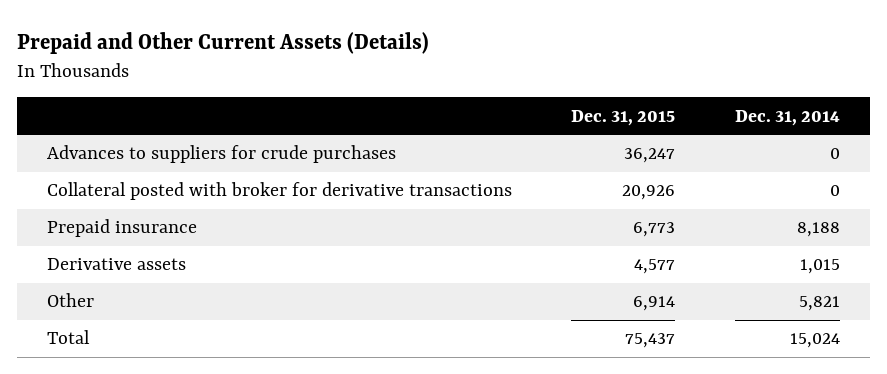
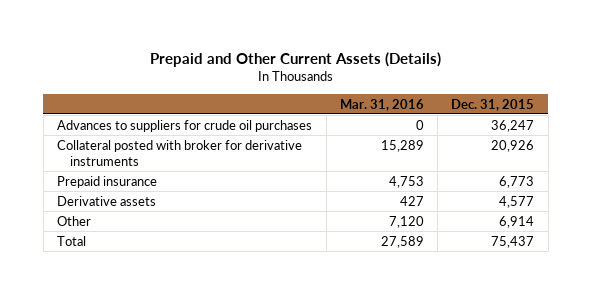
[734,109,840,126] Dec. 31, 2014 -> none
none -> [339,98,424,111] Mar. 31, 2016
[46,145,396,164] Advances to suppliers for crude purchases -> [57,119,313,132] Advances to suppliers for crude oil purchases
[46,182,512,201] Collateral posted with broker for derivative transactions -> [57,139,303,166] Collateral posted with broker for derivative instruments

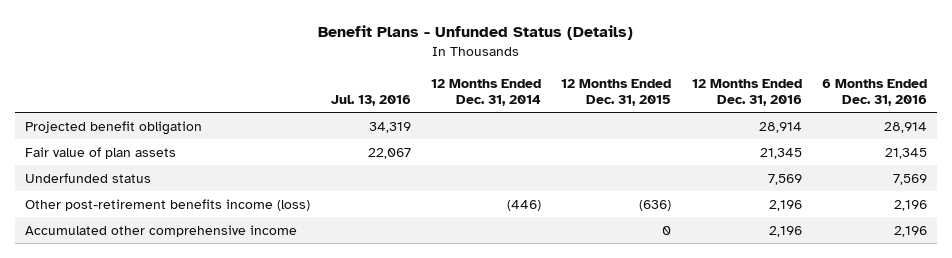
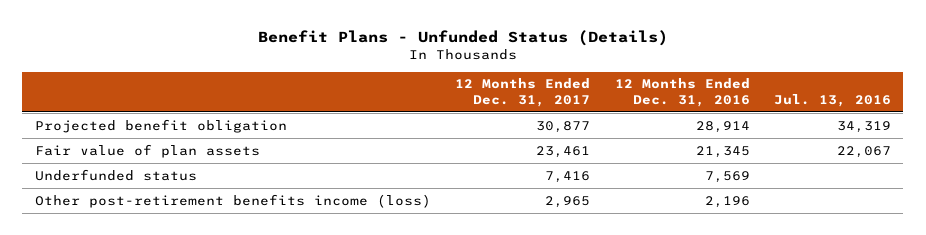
[430,78,541,107] 12 Months Ended Dec. 31, 2014 -> none
[561,78,672,107] 12 Months Ended Dec. 31, 2015 -> none
[822,78,928,107] 6 Months Ended Dec. 31, 2016 -> none
none -> [455,78,591,107] 12 Months Ended Dec. 31, 2017
[25,224,298,237] Accumulated other comprehensive income -> none

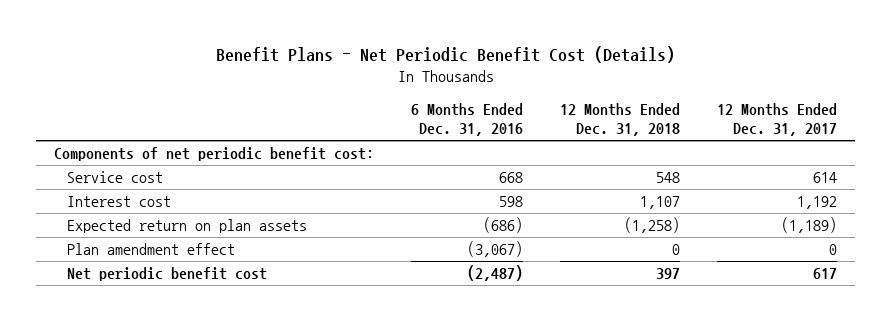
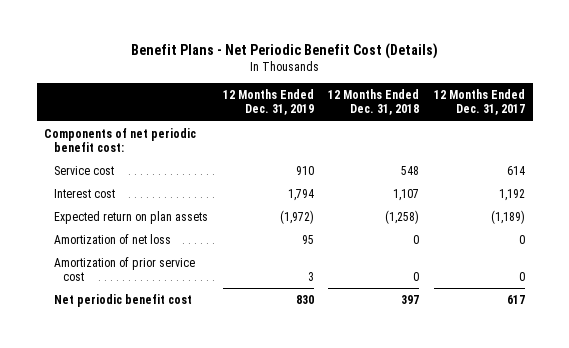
[411,102,524,137] 6 Months Ended Dec. 31, 2016 -> none
none -> [222,89,314,116] 12 Months Ended Dec. 31, 2019
[66,242,235,255] Plan amendment effect -> none
none -> [53,233,171,244] Amortization of net loss
none -> [53,256,195,281] Amortization of prior service cost

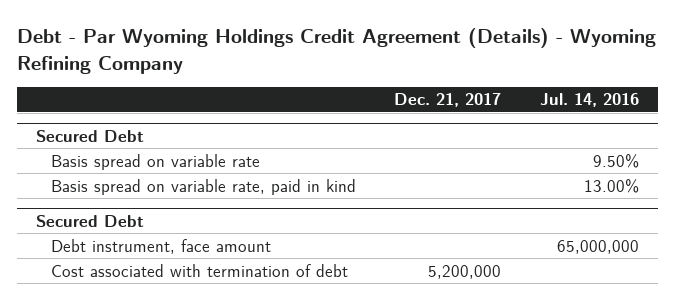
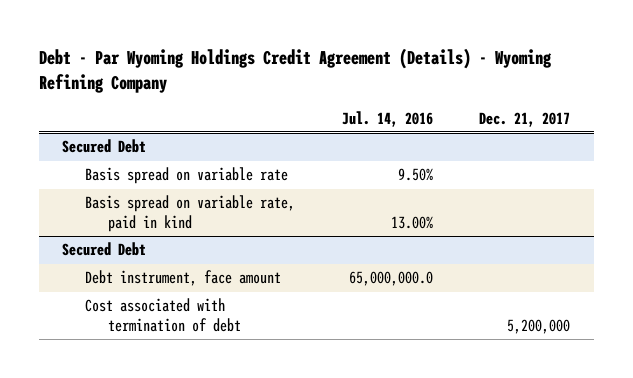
[556,239,639,254] 65,000,000 -> [348,271,433,287] 65,000,000.0

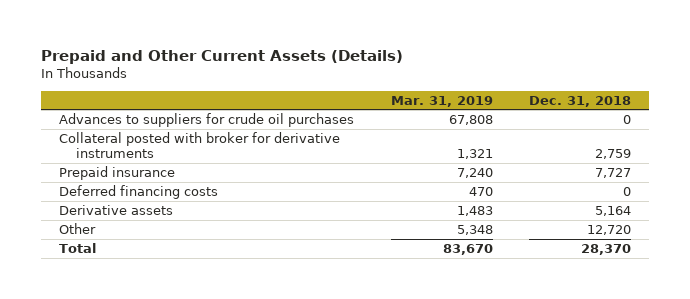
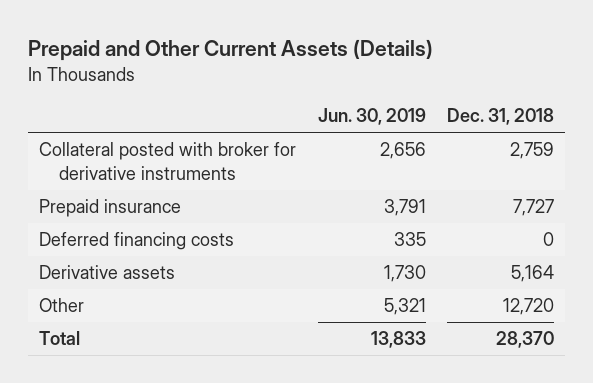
[390,95,493,107] Mar. 31, 2019 -> none
none -> [317,107,426,125] Jun. 30, 2019
[59,113,355,128] Advances to suppliers for crude oil purchases -> none

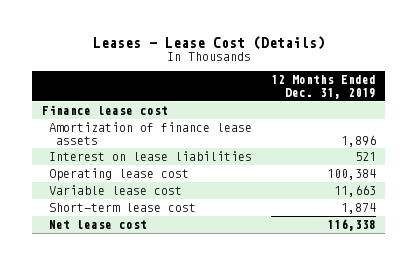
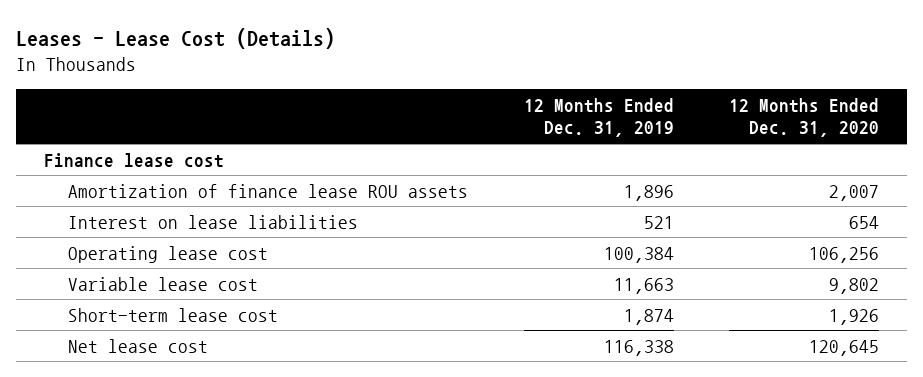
none -> [729,97,880,138] 12 Months Ended Dec. 31, 2020
[48,121,252,145] Amortization of finance lease assets -> [67,183,468,198] Amortization of finance lease ROU assets

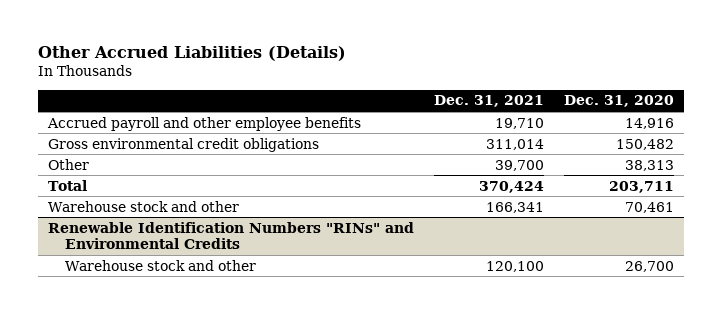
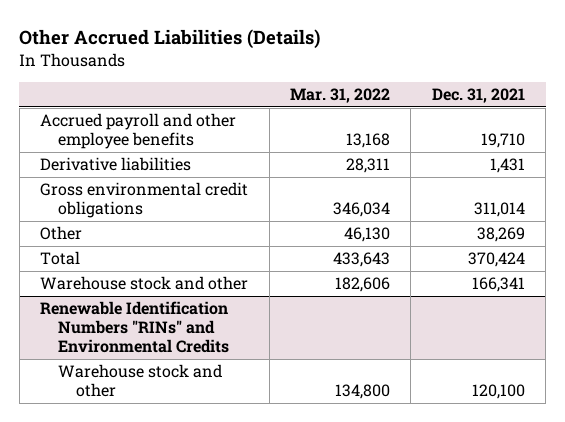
[563,95,674,108] Dec. 31, 2020 -> none
none -> [290,88,391,104] Mar. 31, 2022
none -> [40,157,192,172] Derivative liabilities
[494,159,544,171] 39,700 -> [476,227,525,243] 38,269

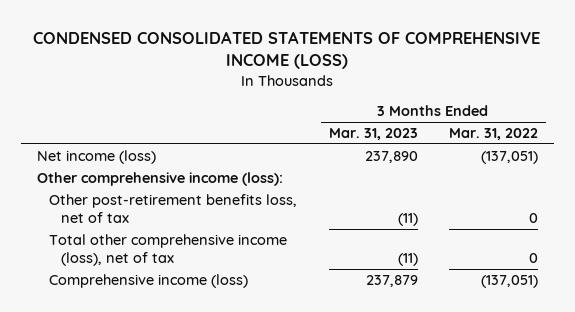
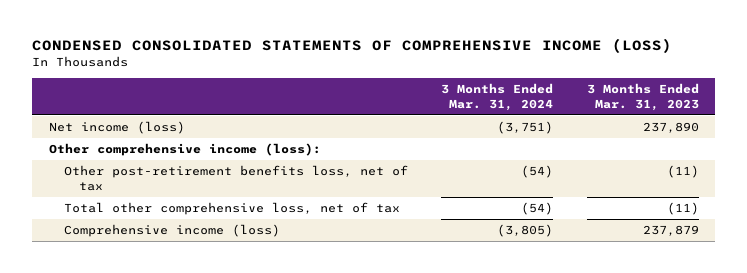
[448,128,538,141] Mar. 31, 2022 -> none
none -> [441,82,554,111] 3 Months Ended Mar. 31, 2024
[49,234,288,267] Total other comprehensive income (loss), net of tax -> [63,202,400,216] Total other comprehensive loss, net of tax

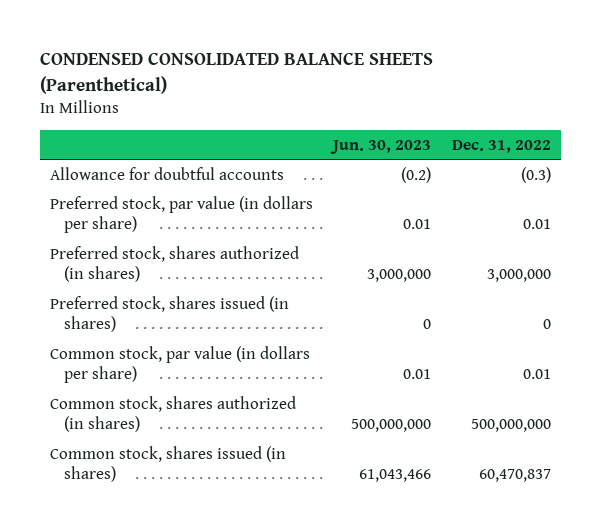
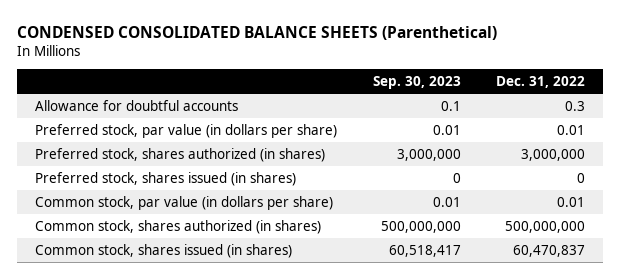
[330,139,432,154] Jun. 30, 2023 -> none
none -> [372,75,461,89] Sep. 30, 2023
[520,166,551,183] (0.3) -> [565,100,586,111] 0.3

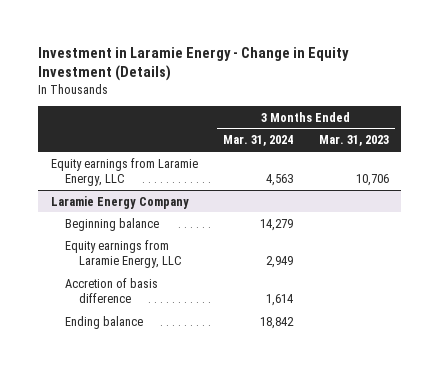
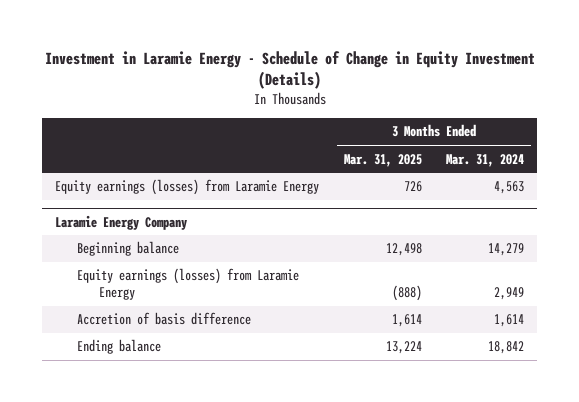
[38,46,350,82] Investment in Laramie Energy - Change in Equity Investment (Details) -> [44,50,535,90] Investment in Laramie Energy - Schedule of Change in Equity Investment (Details)
[318,135,389,147] Mar. 31, 2023 -> none
none -> [343,153,422,167] Mar. 31, 2025
[50,157,198,187] Equity earnings from Laramie Energy, LLC -> [54,179,319,196] Equity earnings (losses) from Laramie Energy
[64,239,183,269] Equity earnings from Laramie Energy, LLC -> [76,268,299,300] Equity earnings (losses) from Laramie Energy

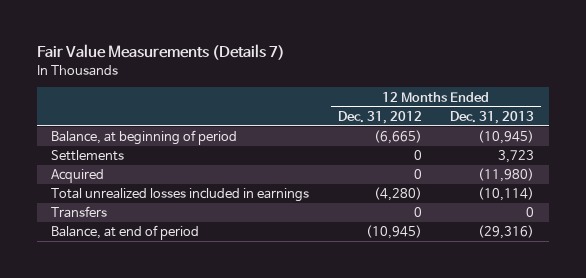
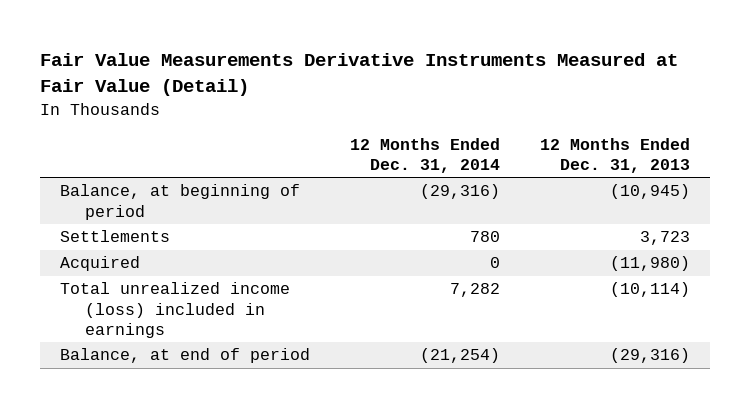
[37,44,286,61] Fair Value Measurements (Details 7) -> [40,53,679,97] Fair Value Measurements Derivative Instruments Measured at Fair Value (Detail)
[337,110,422,124] Dec. 31, 2012 -> none
none -> [350,137,501,174] 12 Months Ended Dec. 31, 2014
[51,206,108,219] Transfers -> none
[51,188,310,203] Total unrealized losses included in earnings -> [60,282,291,339] Total unrealized income (loss) included in earnings

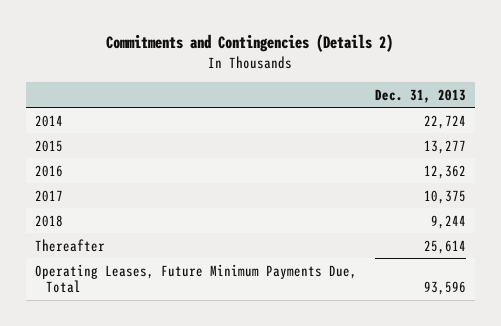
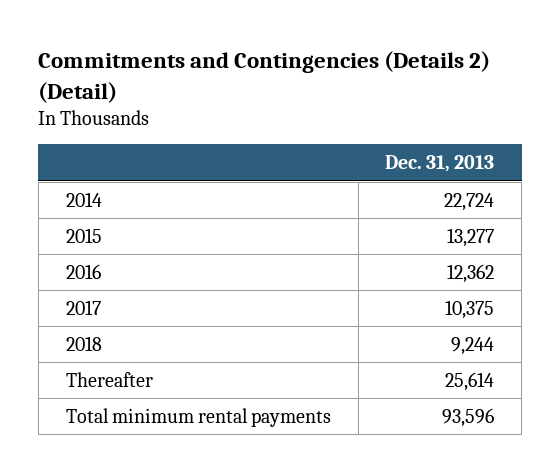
[106,34,394,53] Commitments and Contingencies (Details 2) -> [38,51,491,103] Commitments and Contingencies (Details 2) (Detail)
[34,263,357,294] Operating Leases, Future Minimum Payments Due, Total -> [65,407,331,427] Total minimum rental payments

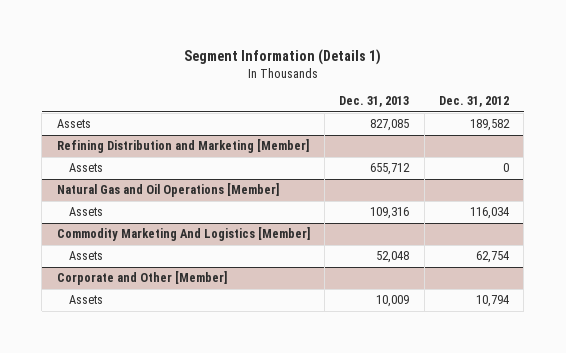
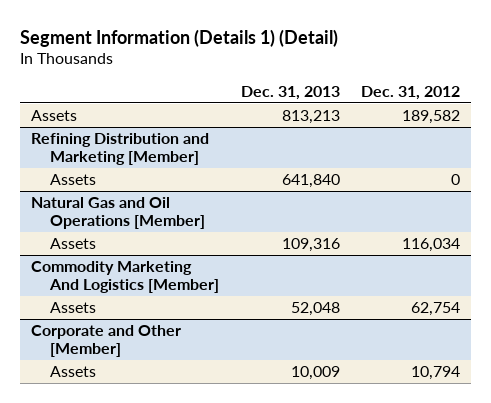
[183,49,381,66] Segment Information (Details 1) -> [19,28,338,47] Segment Information (Details 1) (Detail)
[370,119,410,132] 827,085 -> [281,110,340,125] 813,213
[370,163,411,176] 655,712 -> [281,174,340,189] 641,840

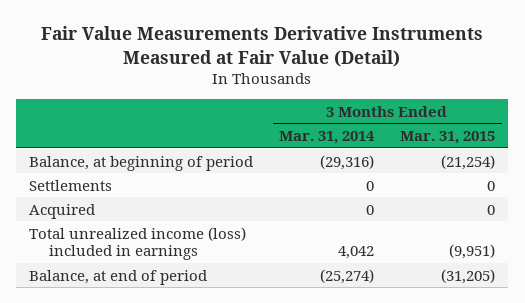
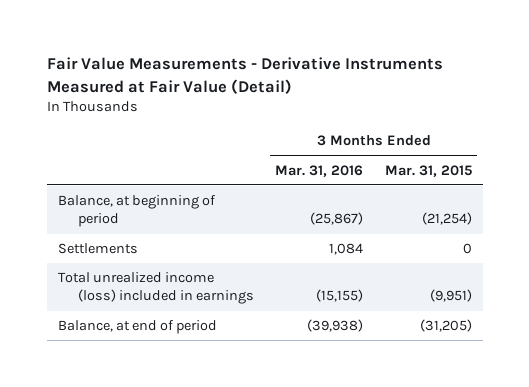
[41,26,484,67] Fair Value Measurements Derivative Instruments Measured at Fair Value (Detail) -> [46,57,443,94] Fair Value Measurements - Derivative Instruments Measured at Fair Value (Detail)
[279,131,376,145] Mar. 31, 2014 -> none
none -> [275,164,364,177] Mar. 31, 2016
[29,203,96,219] Acquired -> none

